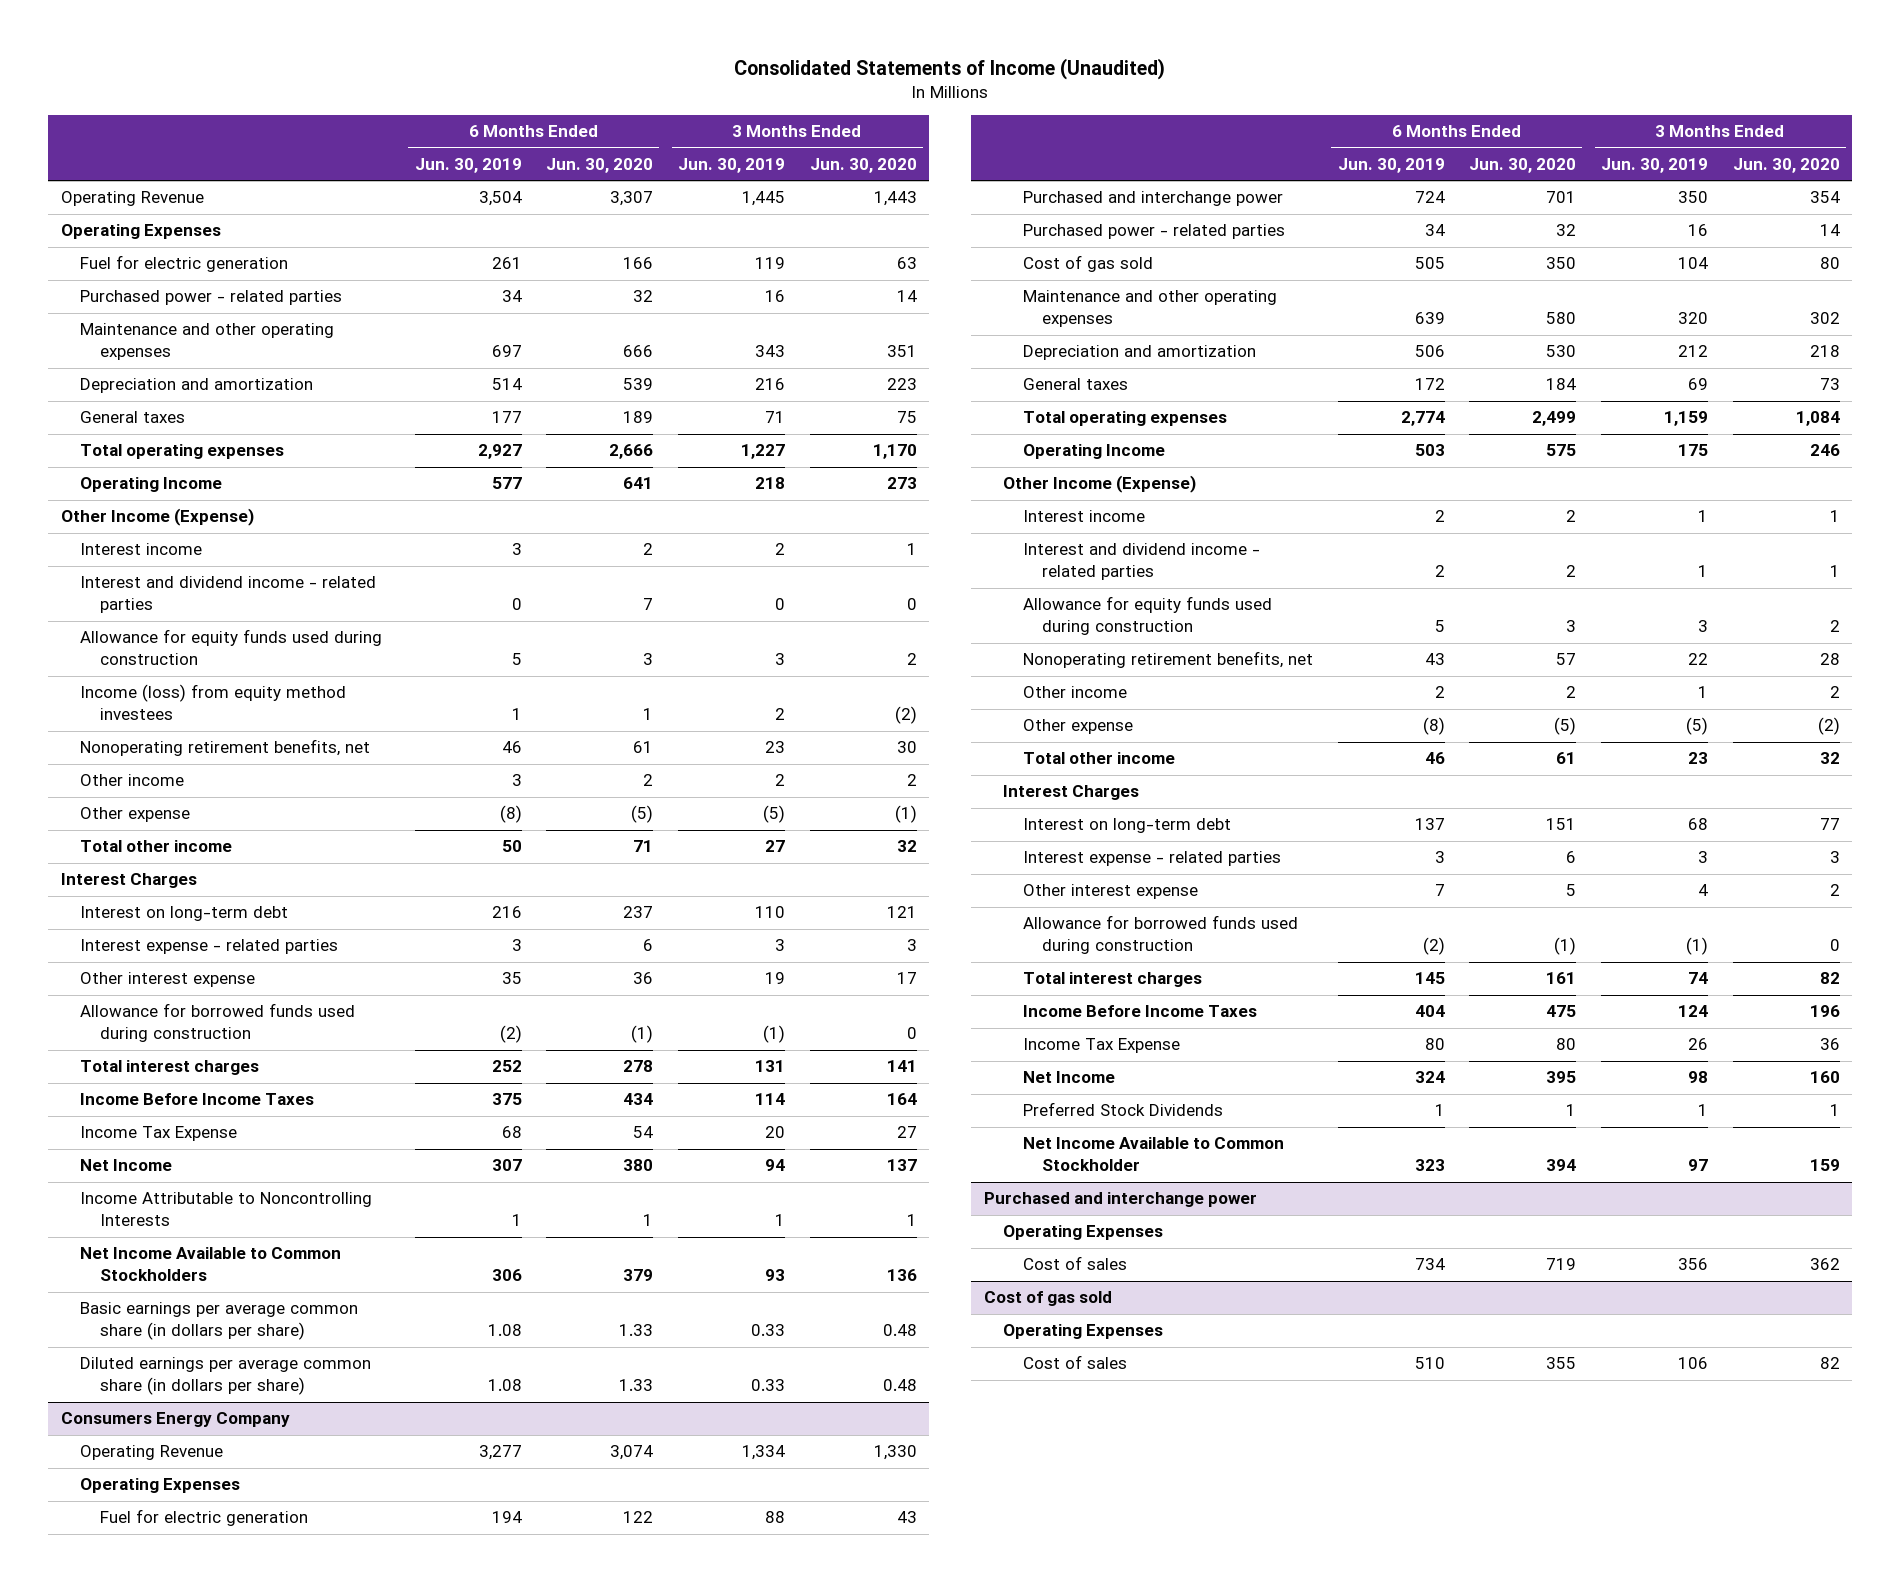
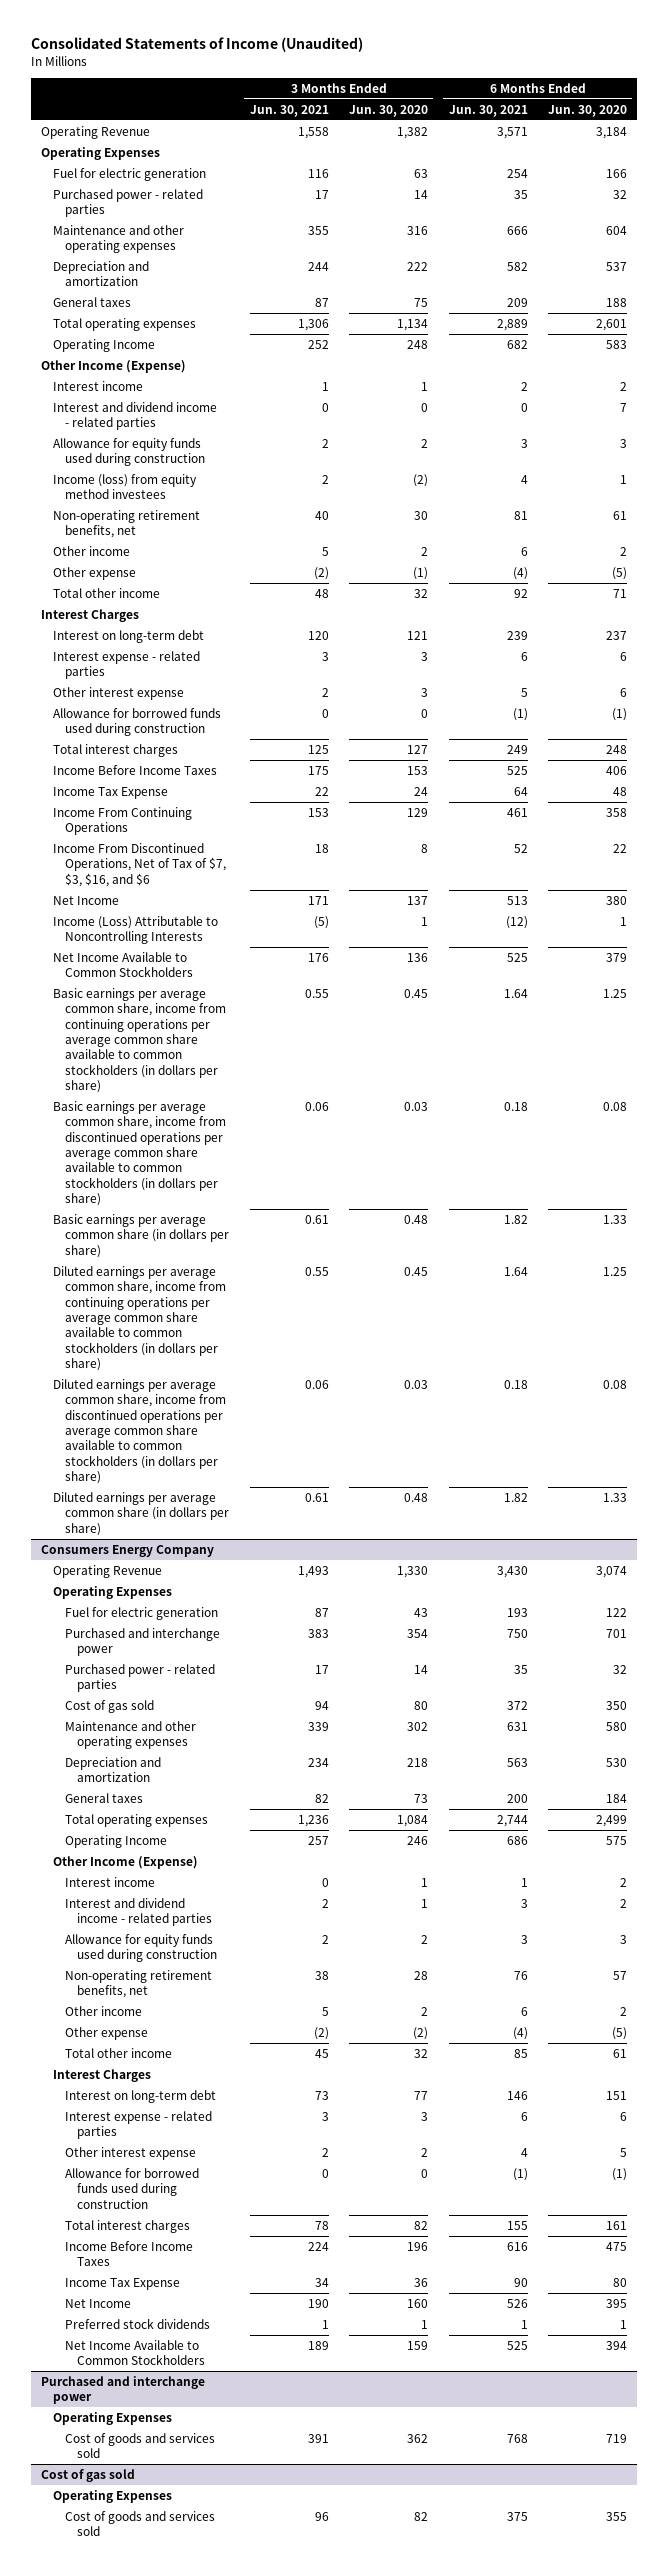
[414,157,522,173] Jun. 30, 2019 -> none
[678,157,786,173] Jun. 30, 2019 -> none
none -> [249,104,329,117] Jun. 30, 2021
none -> [448,104,528,117] Jun. 30, 2021
[610,191,654,207] 3,307 -> [596,126,628,139] 3,184
[873,191,917,207] 1,443 -> [397,126,429,139] 1,382
[623,345,654,358] 666 -> [606,225,628,235] 604
[886,345,917,358] 351 -> [407,225,429,235] 316
[623,378,654,391] 539 -> [606,261,628,271] 537
[886,378,917,391] 223 -> [407,261,429,271] 222
[623,411,654,424] 189 -> [606,297,628,307] 188
[609,444,654,460] 2,666 -> [596,318,628,331] 2,601
[872,444,917,460] 1,170 -> [397,318,429,331] 1,134
[623,477,654,490] 641 -> [606,339,628,349] 583
[886,477,917,490] 273 -> [407,339,429,349] 248
[80,739,371,757] Nonoperating retirement benefits, net -> [53,509,201,539] Non-operating retirement benefits, net
[633,972,654,985] 36 -> [620,687,628,697] 6
[896,972,917,985] 17 -> [421,687,429,697] 3
[623,1060,654,1073] 278 -> [606,744,628,754] 248
[886,1060,917,1073] 141 -> [407,744,429,754] 127
[623,1093,654,1106] 434 -> [606,765,628,775] 406
[886,1093,917,1106] 164 -> [407,765,429,775] 153
[633,1126,654,1139] 54 -> [613,786,628,796] 48
[896,1126,917,1139] 27 -> [414,786,429,796] 24
none -> [53,806,193,836] Income From Continuing Operations
none -> [53,842,227,887] Income From Discontinued Operations, Net of Tax of $7, $3, $16, and $6
[80,1192,373,1227] Income Attributable to Noncontrolling Interests -> [53,915,219,945] Income (Loss) Attributable to Noncontrolling Interests
none -> [53,987,227,1093] Basic earnings per average common share, income from continuing operations per average common share available to common stockholders (in dollars per share)
none -> [53,1100,227,1206] Basic earnings per average common share, income from discontinued operations per average common share available to common stockholders (in dollars per share)
none -> [53,1265,227,1371] Diluted earnings per average common share, income from continuing operations per average common share available to common stockholders (in dollars per share)
none -> [53,1378,227,1484] Diluted earnings per average common share, income from discontinued operations per average common share available to common stockholders (in dollars per share)
[1022,651,1313,669] Nonoperating retirement benefits, net -> [65,1969,213,1999] Non-operating retirement benefits, net
[1022,1102,1223,1117] Preferred Stock Dividends -> [65,2317,211,2329] Preferred stock dividends
[1022,1137,1284,1172] Net Income Available to Common Stockholder -> [65,2339,206,2366] Net Income Available to Common Stockholders
[1022,1256,1127,1271] Cost of sales -> [65,2432,216,2459] Cost of goods and services sold
[1022,1355,1127,1370] Cost of sales -> [65,2510,216,2537] Cost of goods and services sold

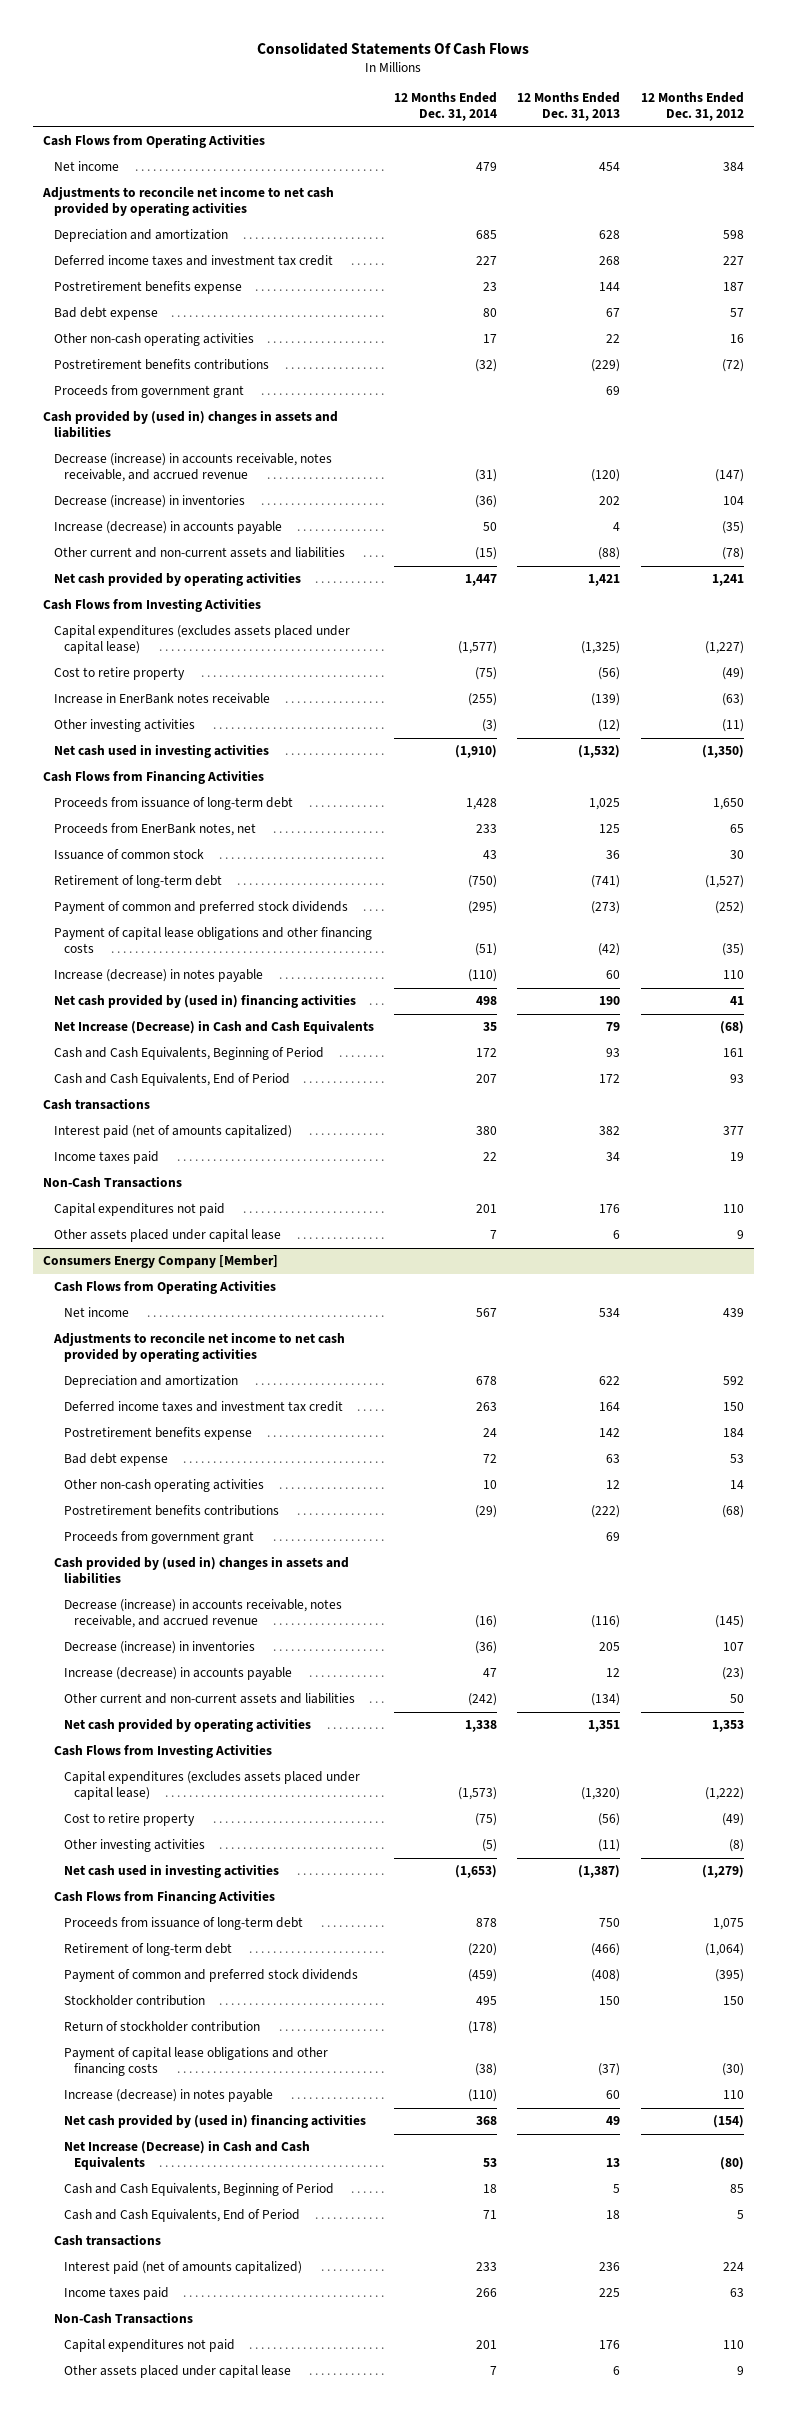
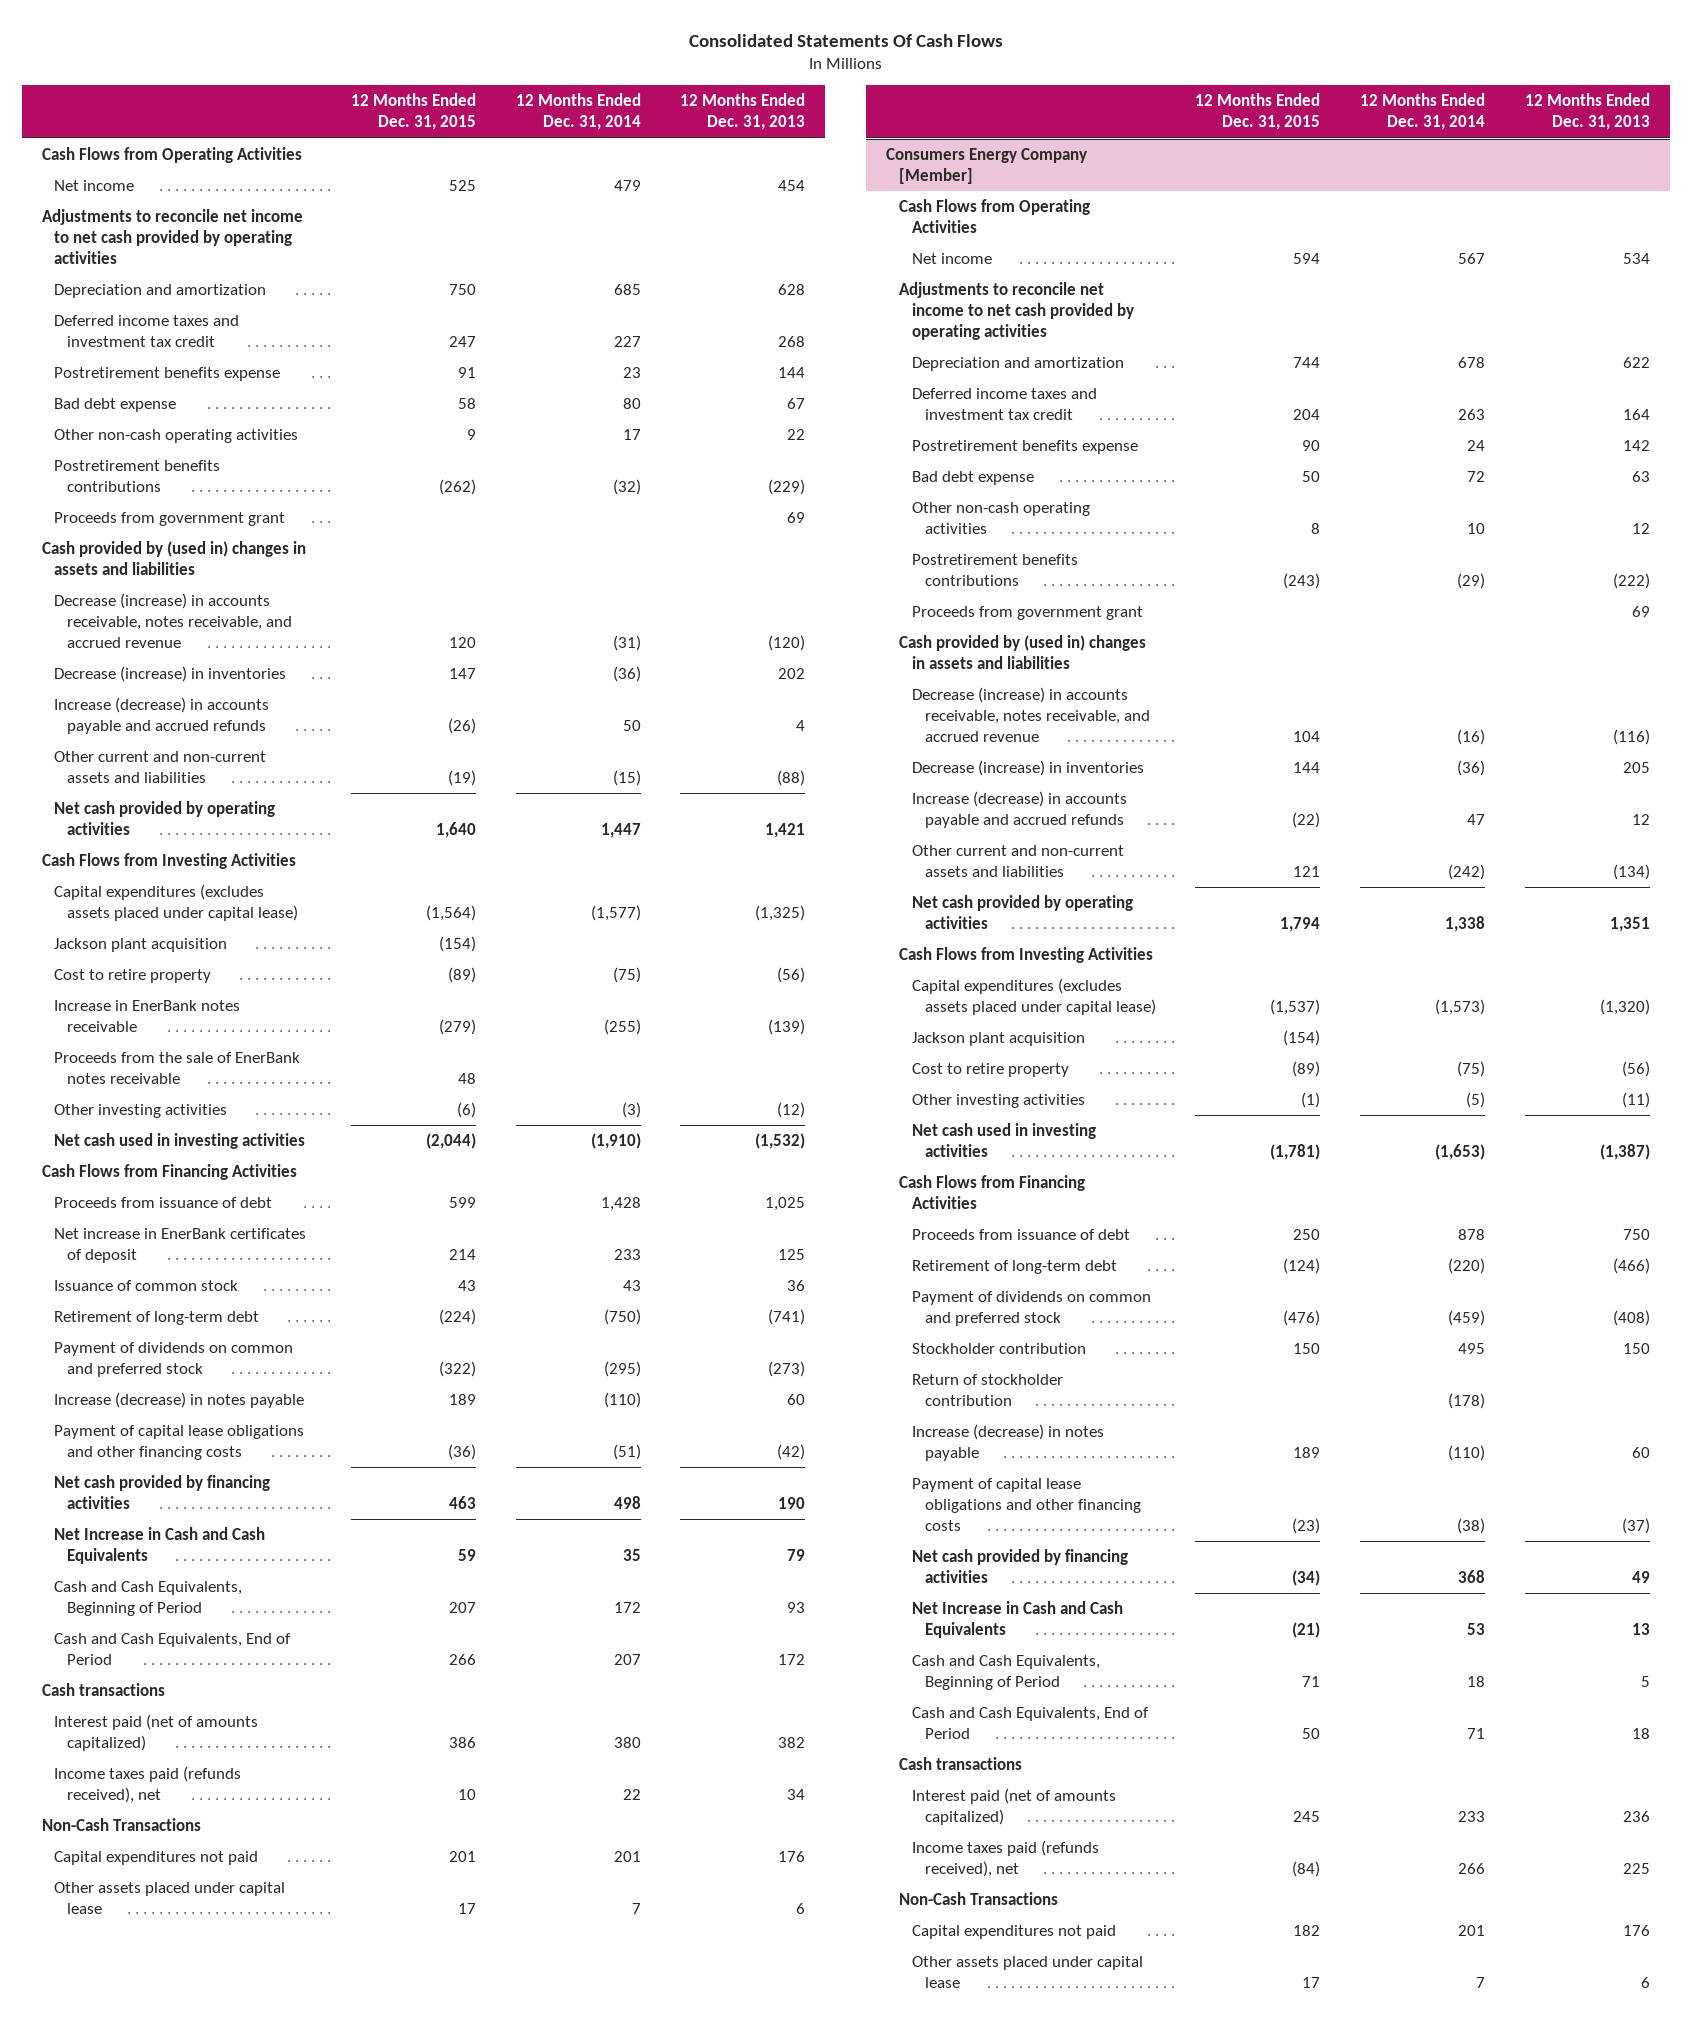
[640,92,744,122] 12 Months Ended Dec. 31, 2012 -> none
none -> [350,93,476,131] 12 Months Ended Dec. 31, 2015
[53,521,282,535] Increase (decrease) in accounts payable -> [54,696,270,734] Increase (decrease) in accounts payable and accrued refunds
none -> [54,937,228,952] Jackson plant acquisition
none -> [54,1051,301,1084] Proceeds from the sale of EnerBank notes receivable
[53,797,293,811] Proceeds from issuance of long-term debt -> [54,1196,273,1208] Proceeds from issuance of debt
[53,823,256,837] Proceeds from EnerBank notes, net -> [54,1227,307,1263] Net increase in EnerBank certificates of deposit
[53,901,348,915] Payment of common and preferred stock dividends -> [54,1341,294,1377] Payment of dividends on common and preferred stock
[53,927,372,954] Payment of capital lease obligations and other financing costs -> [54,1424,305,1460] Payment of capital lease obligations and other financing costs
[53,994,356,1009] Net cash provided by (used in) financing activities -> [54,1474,271,1509] Net cash provided by financing activities
[53,1020,374,1035] Net Increase (Decrease) in Cash and Cash Equivalents -> [54,1526,266,1564] Net Increase in Cash and Cash Equivalents
[53,1151,159,1165] Income taxes paid -> [54,1765,242,1803] Income taxes paid (refunds received), net
[63,1667,292,1681] Increase (decrease) in accounts payable -> [911,790,1127,828] Increase (decrease) in accounts payable and accrued refunds
none -> [911,1031,1085,1046] Jackson plant acquisition
[63,1917,303,1931] Proceeds from issuance of long-term debt -> [911,1228,1130,1240] Proceeds from issuance of debt
[63,1969,358,1983] Payment of common and preferred stock dividends -> [911,1290,1151,1326] Payment of dividends on common and preferred stock
[63,2047,328,2077] Payment of capital lease obligations and other financing costs -> [911,1477,1141,1531] Payment of capital lease obligations and other financing costs
[63,2114,366,2129] Net cash provided by (used in) financing activities -> [911,1548,1128,1583] Net cash provided by financing activities
[63,2140,310,2171] Net Increase (Decrease) in Cash and Cash Equivalents -> [911,1600,1123,1638] Net Increase in Cash and Cash Equivalents
[63,2287,169,2301] Income taxes paid -> [911,1839,1099,1877] Income taxes paid (refunds received), net

